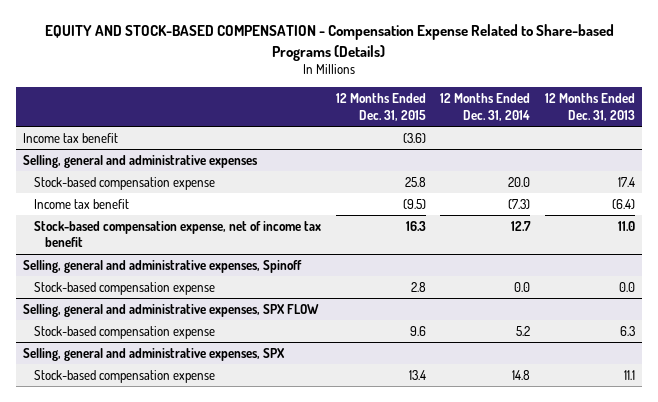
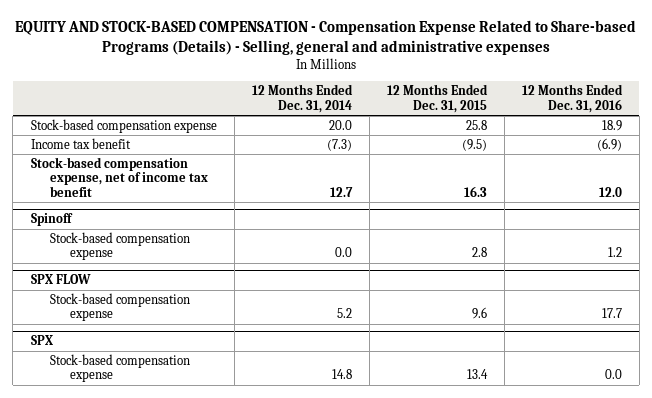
[45,24,615,61] EQUITY AND STOCK-BASED COMPENSATION - Compensation Expense Related to Share-based Programs (Details) -> [15,20,637,55] EQUITY AND STOCK-BASED COMPENSATION - Compensation Expense Related to Share-based Programs (Details) - Selling, general and administrative expenses
[544,93,635,121] 12 Months Ended Dec. 31, 2013 -> none
none -> [521,84,623,113] 12 Months Ended Dec. 31, 2016
[23,133,119,144] Income tax benefit -> none
[23,155,259,169] Selling, general and administrative expenses -> none
[23,260,303,274] Selling, general and administrative expenses, Spinoff -> none
none -> [30,213,73,227] Spinoff
[23,304,320,318] Selling, general and administrative expenses, SPX FLOW -> none
none -> [30,274,91,285] SPX FLOW
[23,348,286,362] Selling, general and administrative expenses, SPX -> none
none -> [30,335,53,346] SPX

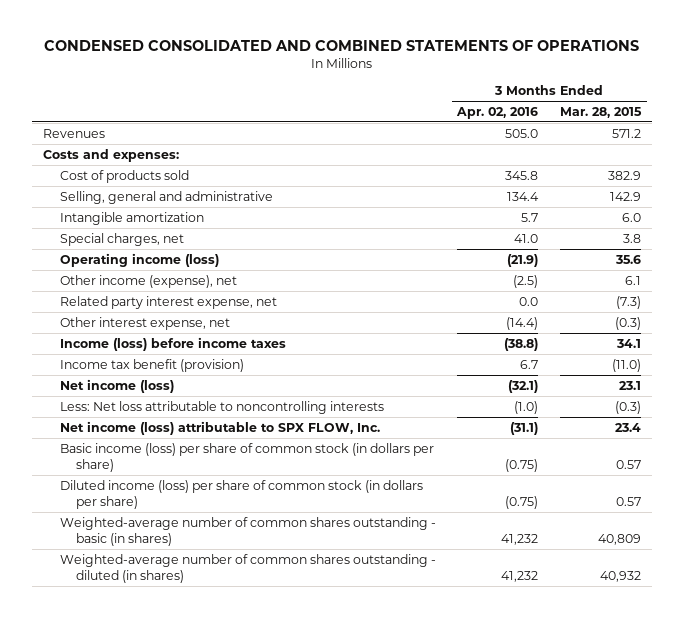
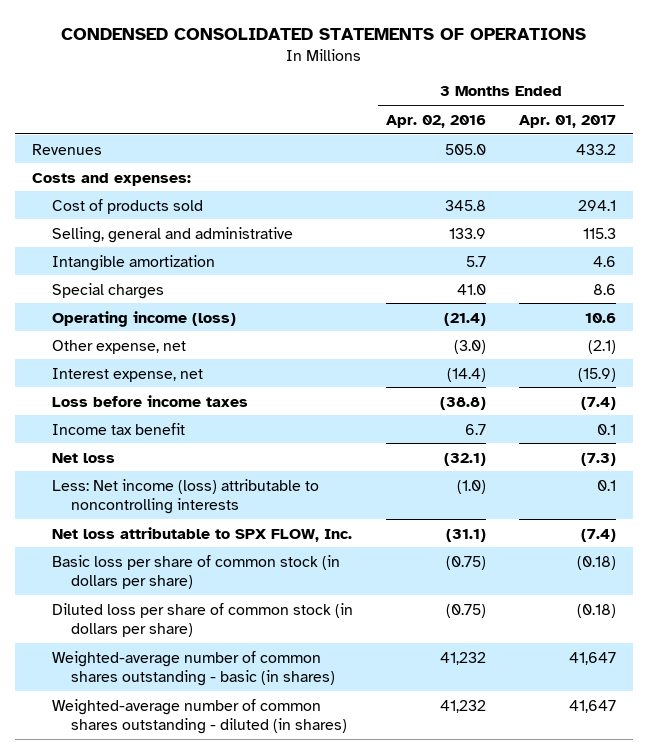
[43,40,639,52] CONDENSED CONSOLIDATED AND COMBINED STATEMENTS OF OPERATIONS -> [61,27,587,40] CONDENSED CONSOLIDATED STATEMENTS OF OPERATIONS
[560,106,643,118] Mar. 28, 2015 -> none
none -> [519,114,617,128] Apr. 01, 2017
[507,191,540,201] 134.4 -> [448,227,486,239] 133.9
[59,295,277,309] Related party interest expense, net -> none
[59,232,184,246] Special charges, net -> [51,282,164,299] Special charges
[507,253,539,267] (21.9) -> [443,312,486,326] (21.4)
[59,274,237,288] Other income (expense), net -> [51,339,186,354] Other expense, net
[513,274,539,288] (2.5) -> [453,339,486,354] (3.0)
[59,316,230,330] Other interest expense, net -> [51,367,203,382] Interest expense, net
[59,336,286,351] Income (loss) before income taxes -> [51,394,248,407] Loss before income taxes
[59,358,244,372] Income tax benefit (provision) -> [51,422,185,435] Income tax benefit
[59,378,174,393] Net income (loss) -> [51,452,115,463] Net loss
[59,400,384,414] Less: Net loss attributable to noncontrolling interests -> [51,478,319,514] Less: Net income (loss) attributable to noncontrolling interests
[59,420,380,435] Net income (loss) attributable to SPX FLOW, Inc. -> [51,526,352,542] Net loss attributable to SPX FLOW, Inc.
[59,442,434,472] Basic income (loss) per share of common stock (in dollars per share) -> [51,554,340,589] Basic loss per share of common stock (in dollars per share)
[59,479,423,509] Diluted income (loss) per share of common stock (in dollars per share) -> [51,602,353,637] Diluted loss per share of common stock (in dollars per share)

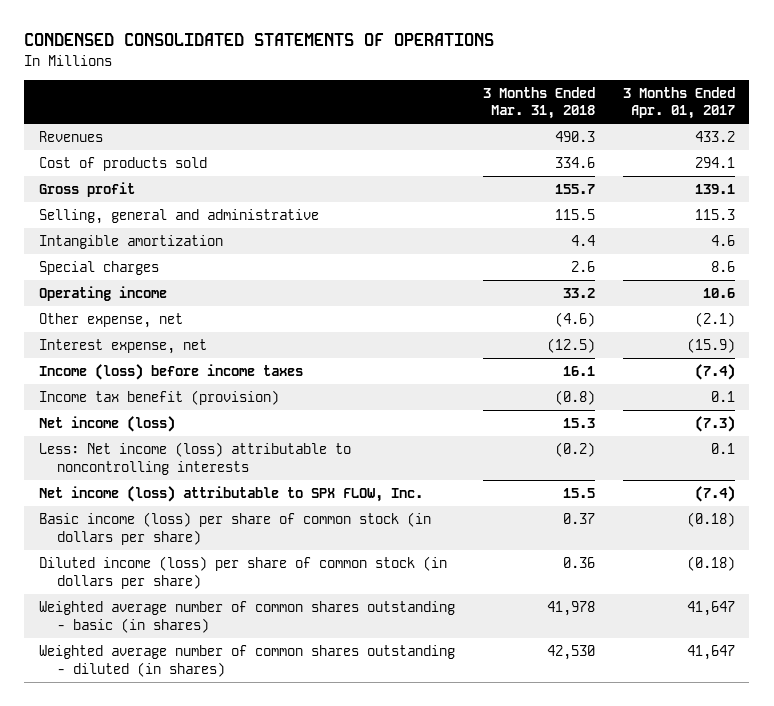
[385,114,486,128] Apr. 02, 2016 -> none
none -> [482,86,595,120] 3 Months Ended Mar. 31, 2018
[32,172,192,186] Costs and expenses: -> none
none -> [38,181,135,197] Gross profit
[51,310,236,327] Operating income (loss) -> [38,285,167,301] Operating income
[51,394,248,407] Loss before income taxes -> [38,363,303,380] Income (loss) before income taxes
[51,422,185,435] Income tax benefit -> [38,389,279,405] Income tax benefit (provision)
[51,452,115,463] Net loss -> [38,415,175,432] Net income (loss)
[51,526,352,542] Net loss attributable to SPX FLOW, Inc. -> [38,485,423,502] Net income (loss) attributable to SPX FLOW, Inc.
[51,554,340,589] Basic loss per share of common stock (in dollars per share) -> [38,511,431,545] Basic income (loss) per share of common stock (in dollars per share)
[51,602,353,637] Diluted loss per share of common stock (in dollars per share) -> [38,555,447,589] Diluted income (loss) per share of common stock (in dollars per share)
[51,650,336,686] Weighted-average number of common shares outstanding - basic (in shares) -> [38,600,455,633] Weighted average number of common shares outstanding - basic (in shares)
[51,698,348,734] Weighted-average number of common shares outstanding - diluted (in shares) -> [38,644,455,677] Weighted average number of common shares outstanding - diluted (in shares)

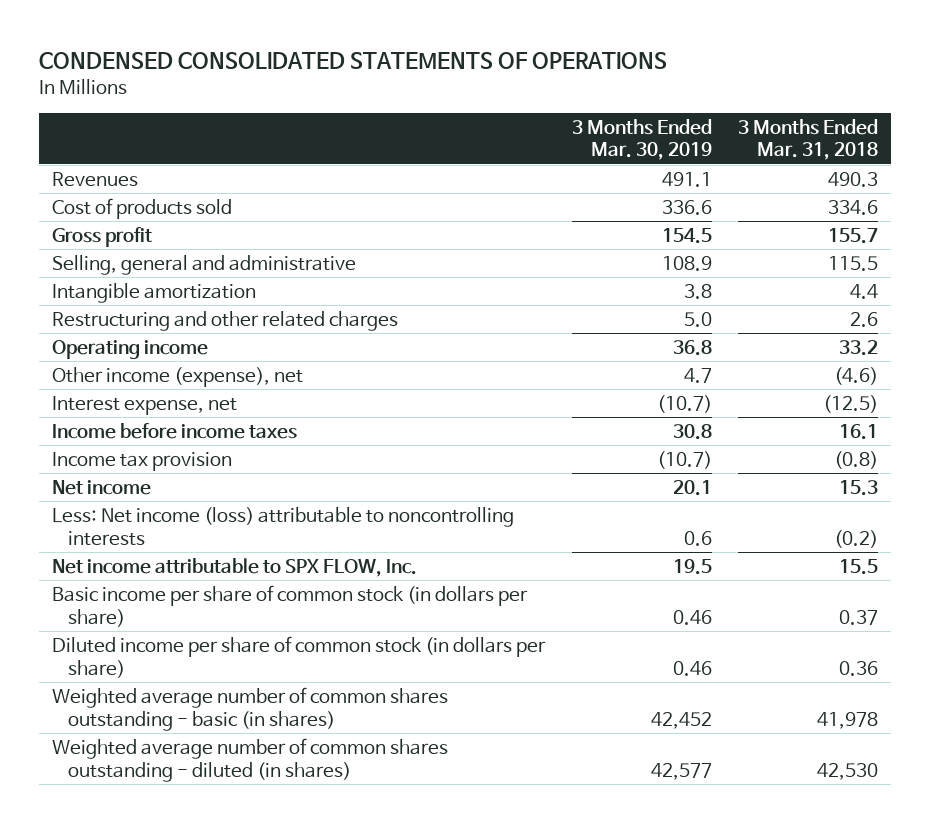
[623,86,736,120] 3 Months Ended Apr. 01, 2017 -> none
none -> [571,118,712,161] 3 Months Ended Mar. 30, 2019
[38,260,159,275] Special charges -> [52,310,399,331] Restructuring and other related charges
[38,312,183,328] Other expense, net -> [52,366,304,387] Other income (expense), net
[38,363,303,380] Income (loss) before income taxes -> [52,422,298,439] Income before income taxes
[38,389,279,405] Income tax benefit (provision) -> [52,451,233,471] Income tax provision
[38,415,175,432] Net income (loss) -> [52,479,152,495] Net income
[38,485,423,502] Net income (loss) attributable to SPX FLOW, Inc. -> [52,557,418,577] Net income attributable to SPX FLOW, Inc.
[38,511,431,545] Basic income (loss) per share of common stock (in dollars per share) -> [52,584,529,627] Basic income per share of common stock (in dollars per share)
[38,555,447,589] Diluted income (loss) per share of common stock (in dollars per share) -> [52,635,547,678] Diluted income per share of common stock (in dollars per share)

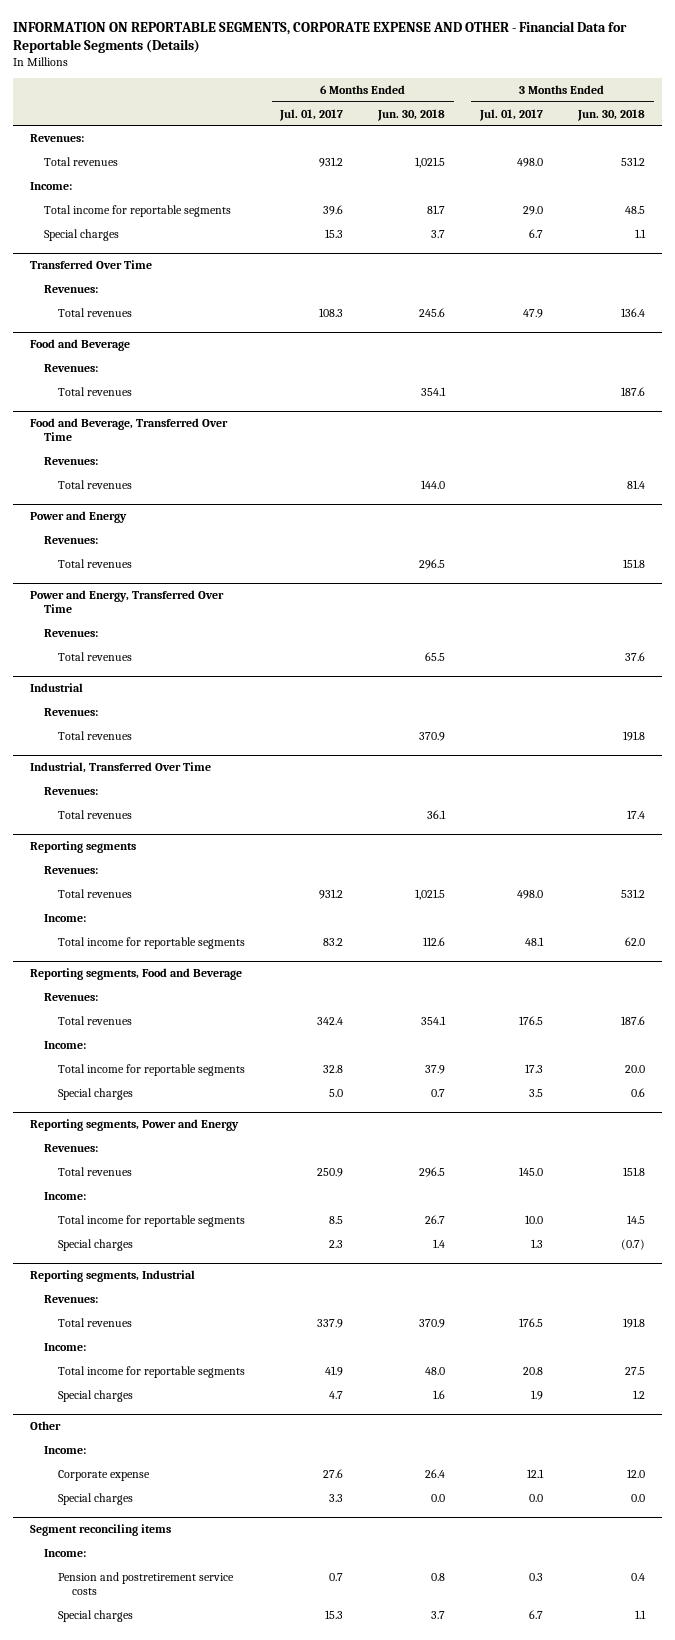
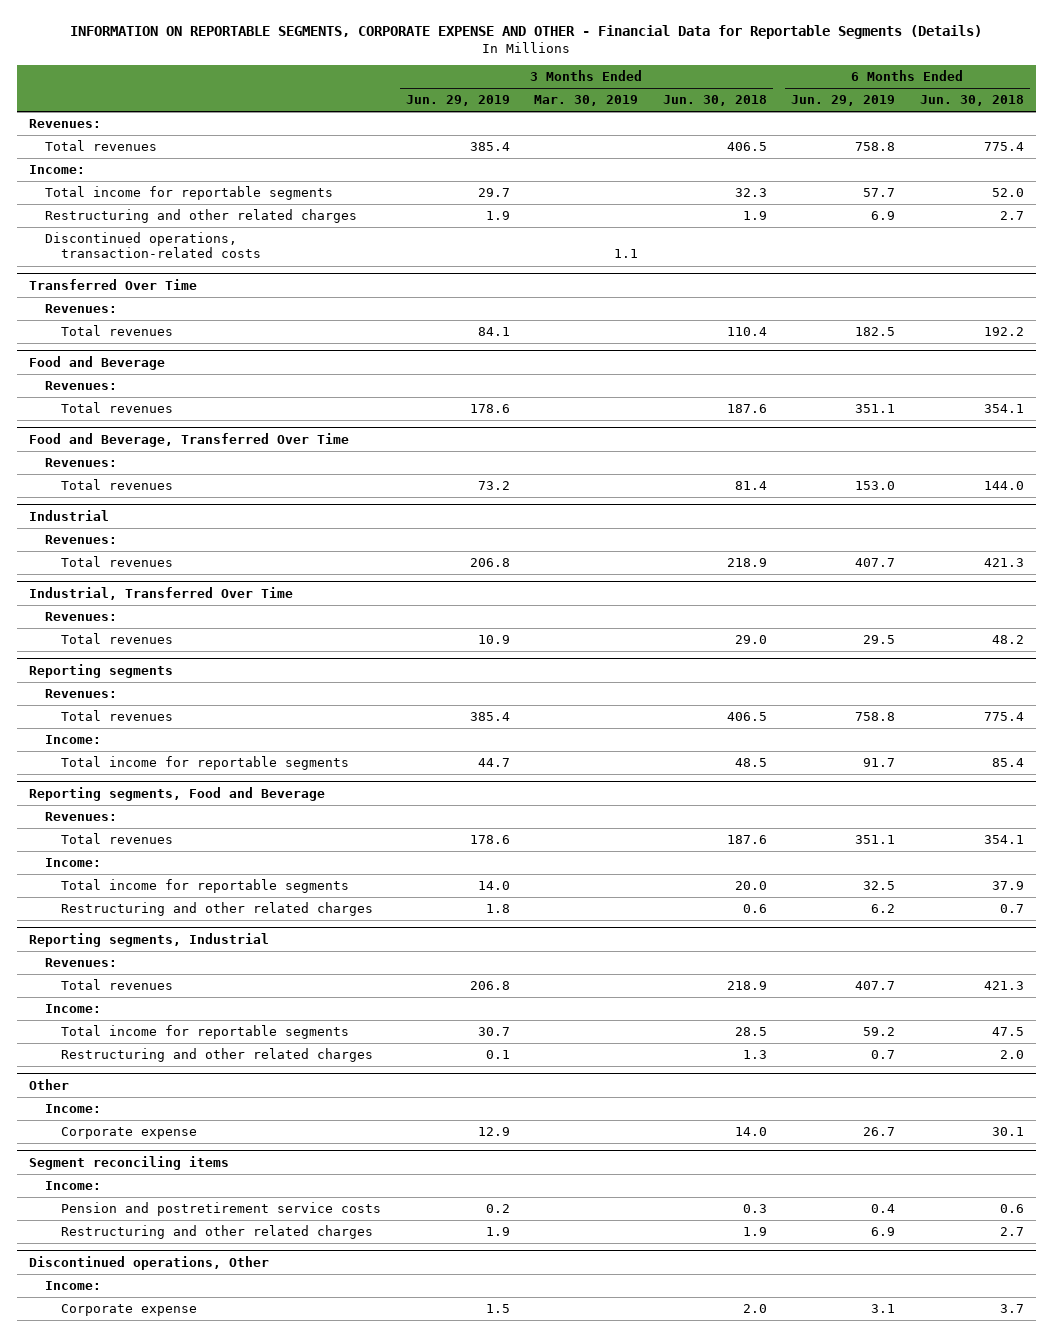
[279,108,344,121] Jul. 01, 2017 -> none
[478,108,543,121] Jul. 01, 2017 -> none
none -> [405,95,510,107] Jun. 29, 2019
none -> [534,95,639,107] Mar. 30, 2019
none -> [791,95,896,107] Jun. 29, 2019
[415,156,446,168] 1,021.5 -> [983,142,1024,152] 775.4
[620,156,645,166] 531.2 -> [726,142,767,152] 406.5
[44,228,120,241] Special charges -> none
[427,204,446,214] 81.7 -> [991,188,1024,198] 52.0
[624,205,645,214] 48.5 -> [734,188,767,198] 32.3
none -> [45,209,358,224] Restructuring and other related charges
none -> [45,232,262,259] Discontinued operations, transaction-related costs
[419,307,446,317] 245.6 -> [983,327,1024,337] 192.2
[620,307,645,317] 136.4 -> [726,327,767,337] 110.4
[30,511,128,524] Power and Energy -> none
[44,535,99,544] Revenues: -> none
[58,558,133,568] Total revenues -> none
[30,590,225,614] Power and Energy, Transferred Over Time -> none
[44,628,99,637] Revenues: -> none
[58,651,133,661] Total revenues -> none
[419,731,446,741] 370.9 -> [983,558,1024,568] 421.3
[622,730,645,741] 191.8 -> [726,558,767,568] 218.9
[427,809,447,819] 36.1 -> [991,635,1024,645] 48.2
[626,809,645,819] 17.4 -> [734,635,767,645] 29.0
[415,888,446,900] 1,021.5 -> [983,712,1024,722] 775.4
[620,888,645,898] 531.2 -> [726,712,767,722] 406.5
[423,936,446,946] 112.6 -> [991,758,1024,768] 85.4
[624,936,645,946] 62.0 -> [734,758,767,768] 48.5
[30,1119,240,1132] Reporting segments, Power and Energy -> none
[44,1143,99,1152] Revenues: -> none
[58,1166,133,1176] Total revenues -> none
[44,1191,87,1200] Income: -> none
[58,1214,246,1227] Total income for reportable segments -> none
[58,1238,134,1251] Special charges -> none
[58,1087,134,1100] Special charges -> [61,902,374,917] Restructuring and other related charges
[419,1318,446,1328] 370.9 -> [983,981,1024,991] 421.3
[622,1317,645,1328] 191.8 -> [726,981,767,991] 218.9
[58,1389,134,1402] Special charges -> none
[425,1366,446,1375] 48.0 -> [991,1027,1024,1037] 47.5
[624,1366,645,1375] 27.5 -> [734,1027,767,1037] 28.5
none -> [61,1048,374,1063] Restructuring and other related charges
[58,1492,134,1505] Special charges -> none
[425,1468,446,1478] 26.4 -> [991,1127,1024,1137] 30.1
[626,1468,645,1478] 12.0 -> [734,1127,767,1137] 14.0
[58,1609,134,1622] Special charges -> none
[431,1572,446,1581] 0.8 -> [999,1204,1024,1214] 0.6
[630,1572,645,1581] 0.4 -> [742,1204,767,1214] 0.3
none -> [61,1225,374,1240] Restructuring and other related charges
none -> [29,1255,270,1270] Discontinued operations, Other
none -> [45,1281,102,1291] Income:
none -> [61,1304,198,1317] Corporate expense

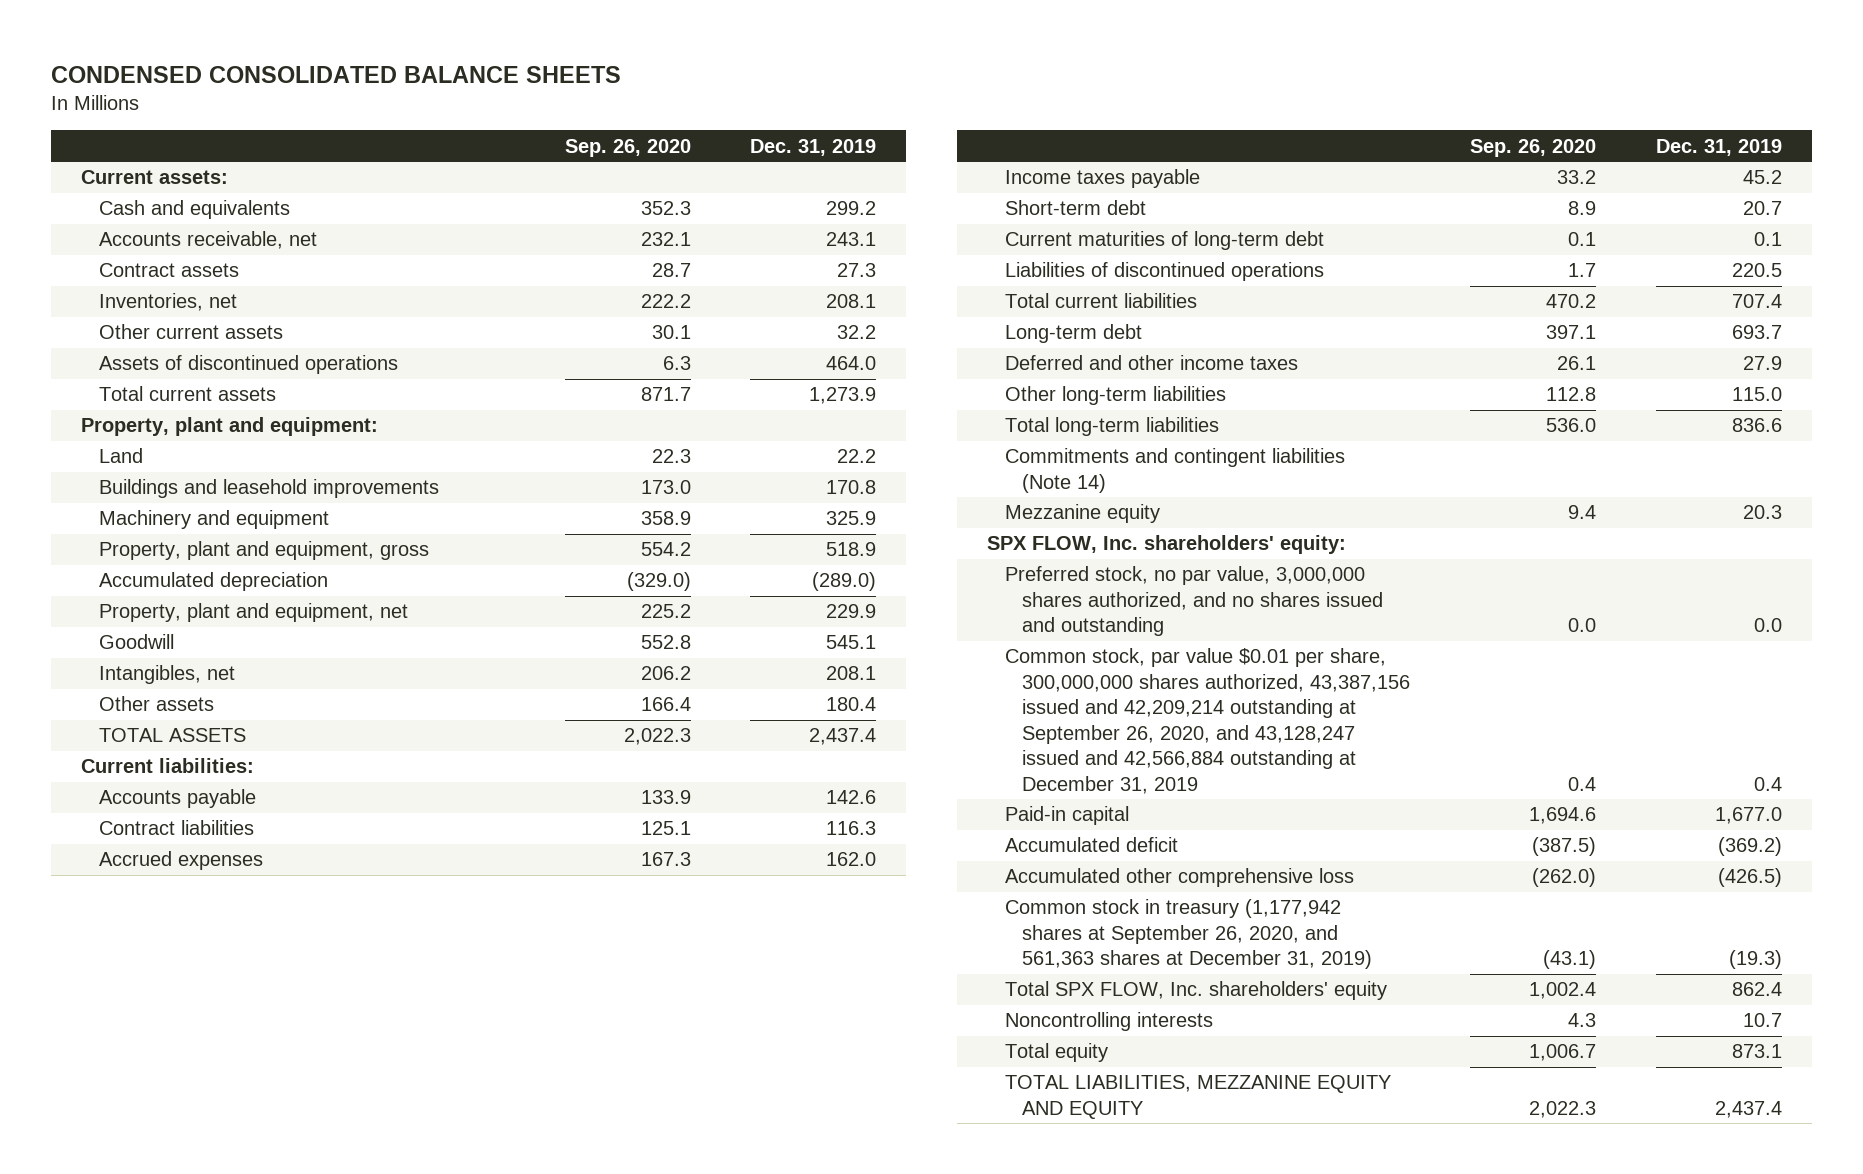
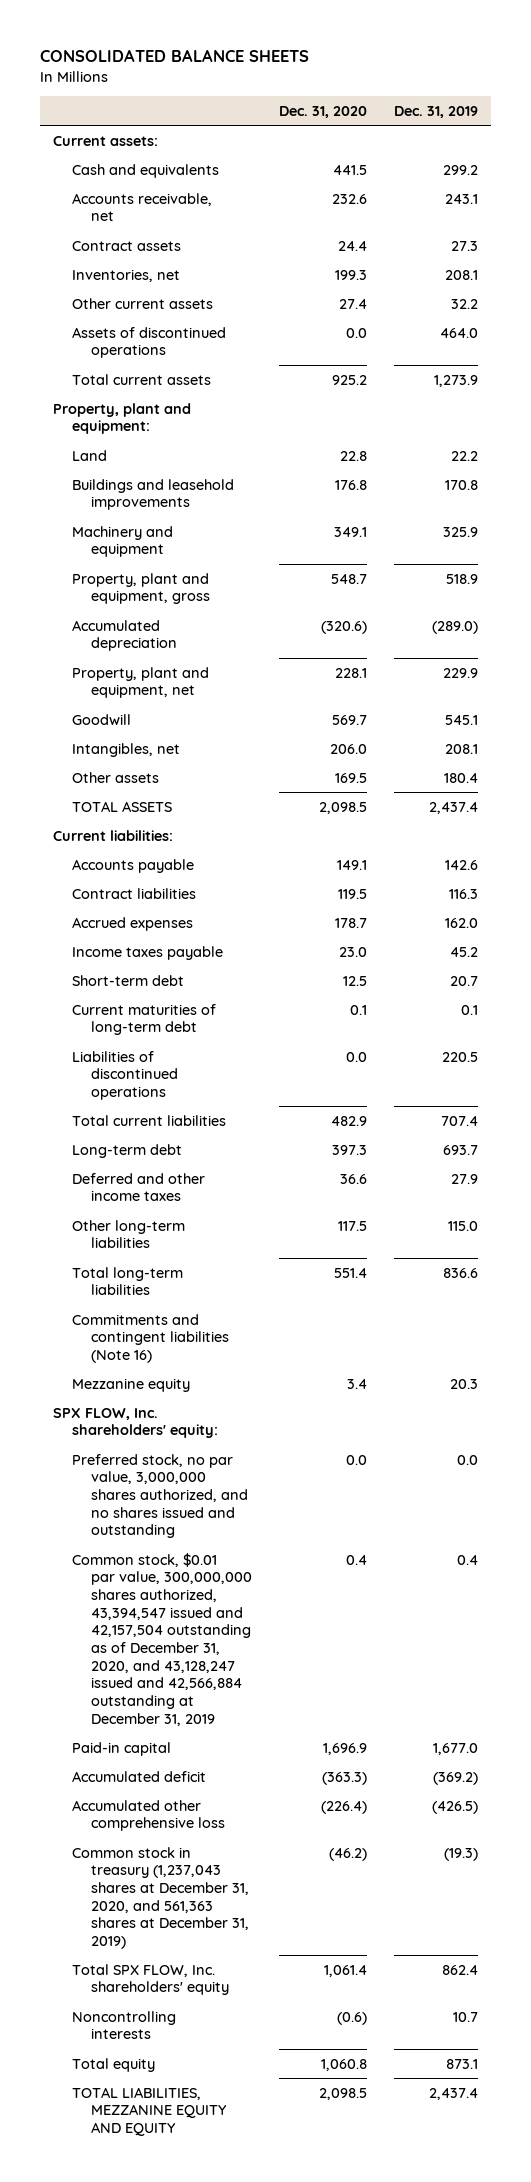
[51,65,622,83] CONDENSED CONSOLIDATED BALANCE SHEETS -> [39,49,309,63] CONSOLIDATED BALANCE SHEETS
[564,138,691,157] Sep. 26, 2020 -> none
none -> [278,105,367,118] Dec. 31, 2020
[1004,448,1345,493] Commitments and contingent liabilities (Note 14) -> [72,1313,230,1363] Commitments and contingent liabilities (Note 16)
[1004,648,1411,794] Common stock, par value $0.01 per share, 300,000,000 shares authorized, 43,387,156 issued and 42,209,214 outstanding at September 26, 2020, and 43,128,247 issued and 42,566,884 outstanding at December 31, 2019 -> [72,1552,253,1726] Common stock, $0.01 par value, 300,000,000 shares authorized, 43,394,547 issued and 42,157,504 outstanding as of December 31, 2020, and 43,128,247 issued and 42,566,884 outstanding at December 31, 2019
[1004,899,1373,970] Common stock in treasury (1,177,942 shares at September 26, 2020, and 561,363 shares at December 31, 2019) -> [72,1846,250,1949] Common stock in treasury (1,237,043 shares at December 31, 2020, and 561,363 shares at December 31, 2019)

